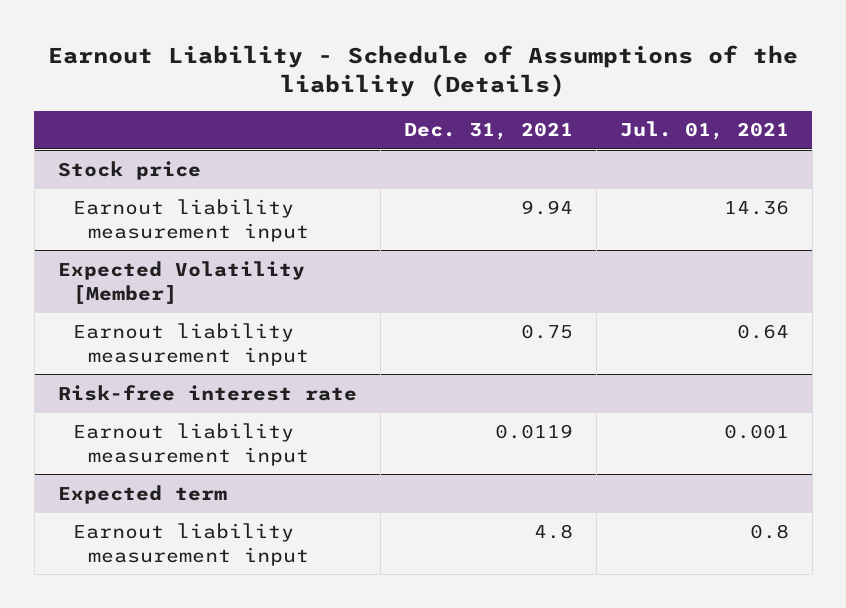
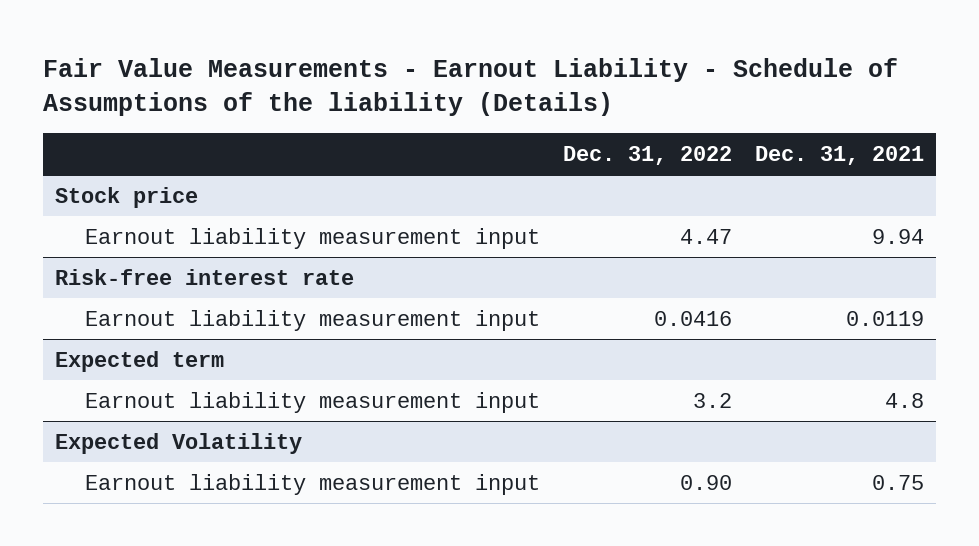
[48,45,799,98] Earnout Liability - Schedule of Assumptions of the liability (Details) -> [43,58,899,117] Fair Value Measurements - Earnout Liability - Schedule of Assumptions of the liability (Details)
[619,121,789,141] Jul. 01, 2021 -> none
none -> [563,146,733,166] Dec. 31, 2022
[57,260,305,304] Expected Volatility [Member] -> none
[72,322,309,366] Earnout liability measurement input -> none
none -> [54,432,302,454] Expected Volatility
none -> [85,473,541,495] Earnout liability measurement input

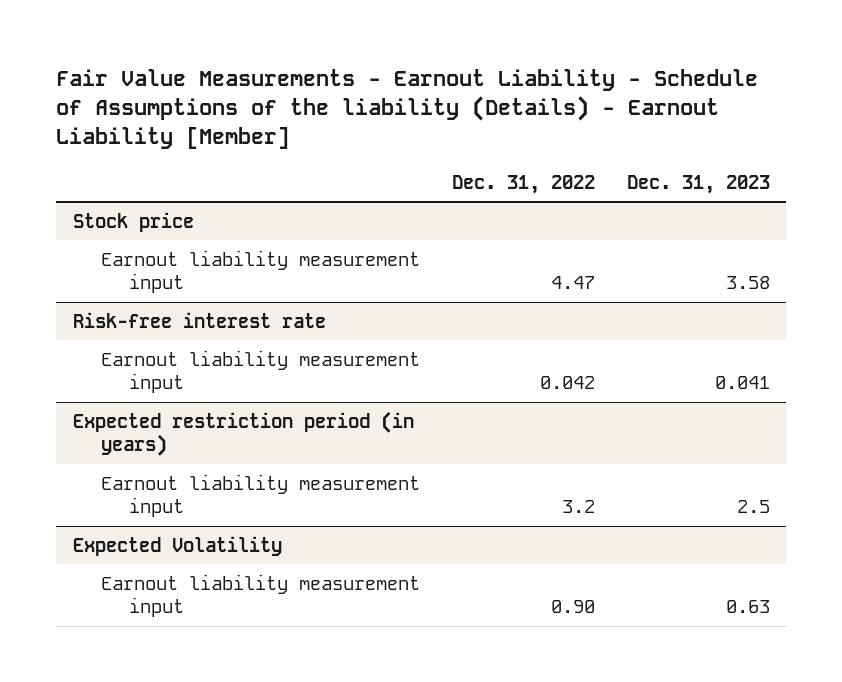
[43,58,899,117] Fair Value Measurements - Earnout Liability - Schedule of Assumptions of the liability (Details) -> [56,68,759,150] Fair Value Measurements - Earnout Liability - Schedule of Assumptions of the liability (Details) - Earnout Liability [Member]
[755,146,925,166] Dec. 31, 2021 -> none
none -> [626,174,770,194] Dec. 31, 2023
[654,310,733,326] 0.0416 -> [539,376,595,390] 0.042
[54,350,224,372] Expected term -> [72,410,414,457] Expected restriction period (in years)

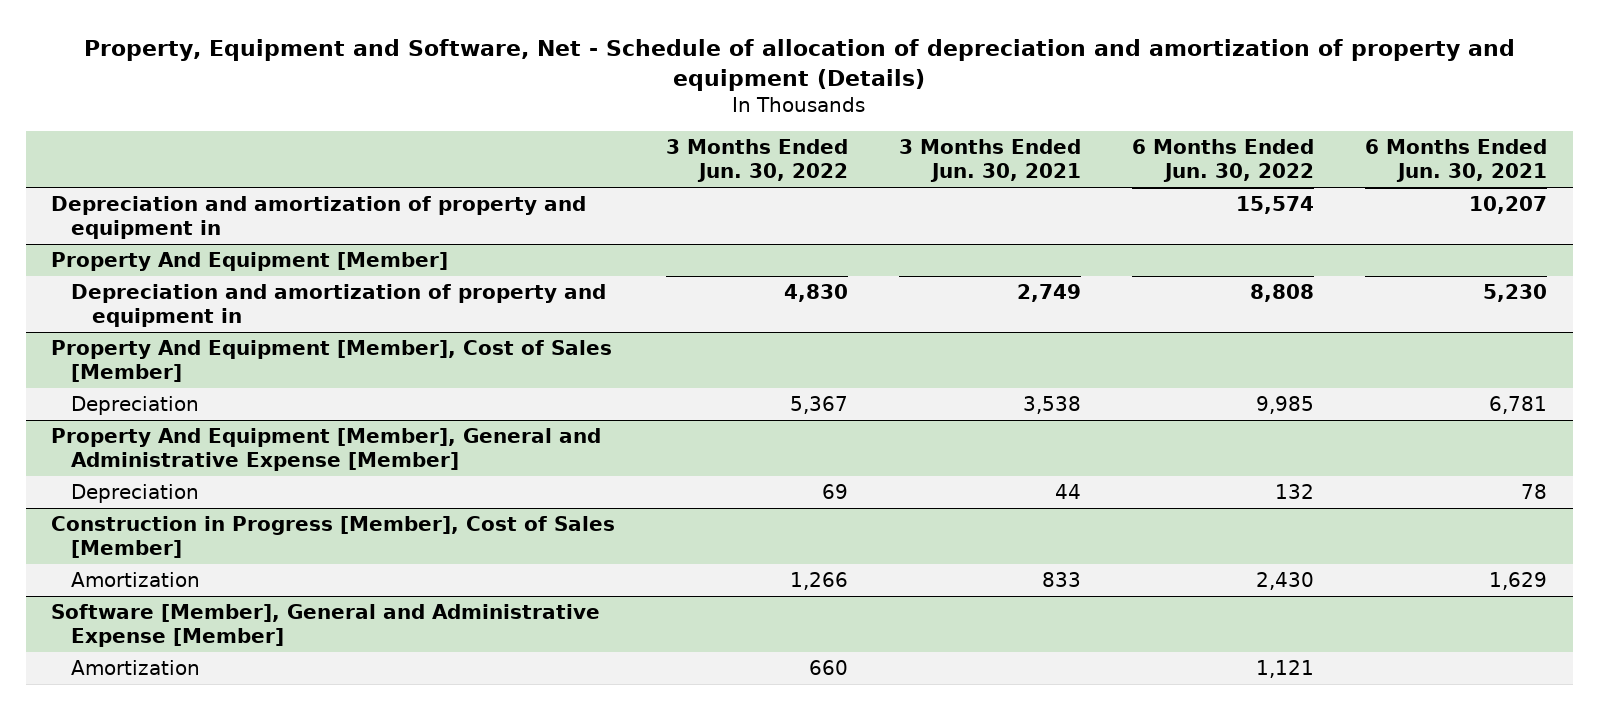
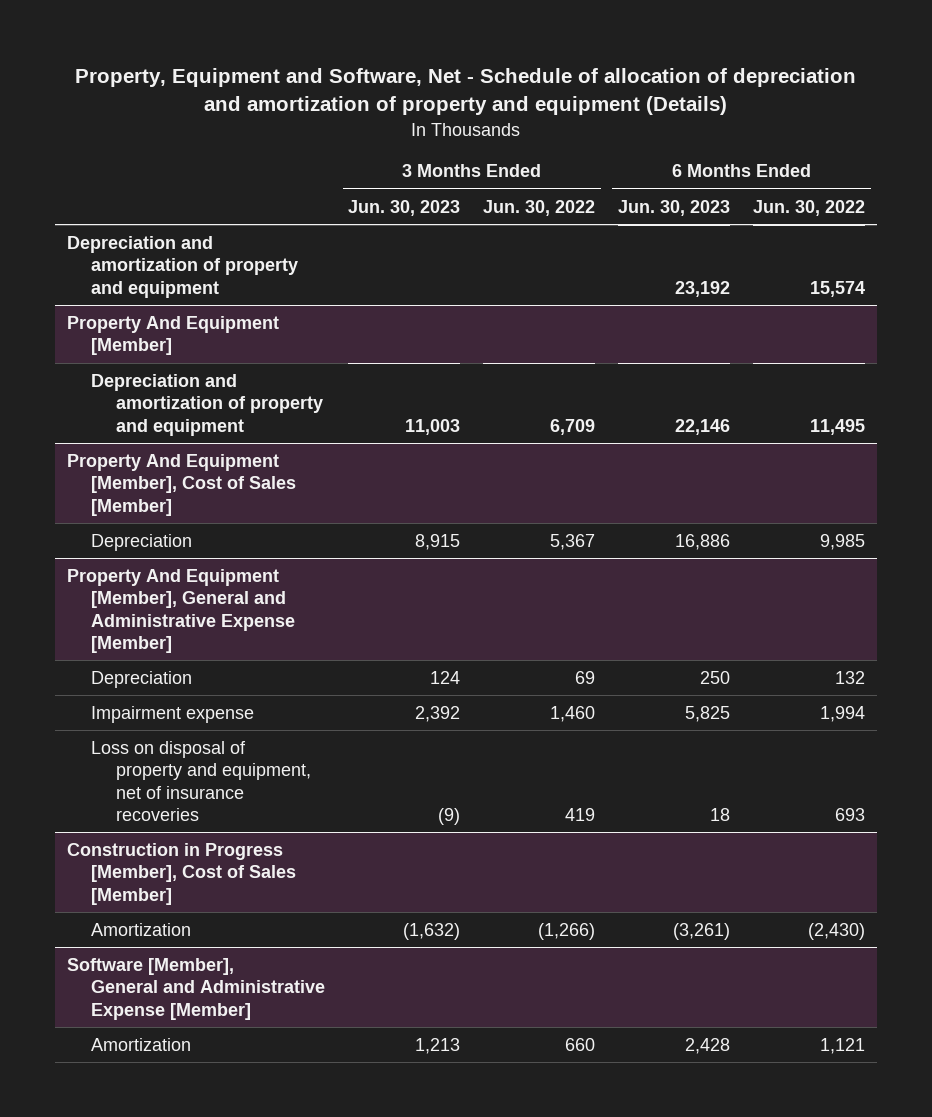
[899,138,1082,183] 3 Months Ended Jun. 30, 2021 -> none
[1365,138,1548,183] 6 Months Ended Jun. 30, 2021 -> none
none -> [348,199,461,216] Jun. 30, 2023
none -> [618,199,731,216] Jun. 30, 2023
[51,195,587,240] Depreciation and amortization of property and equipment in -> [66,235,299,298] Depreciation and amortization of property and equipment
[71,283,607,328] Depreciation and amortization of property and equipment in -> [91,373,324,436] Depreciation and amortization of property and equipment
[784,283,849,302] 4,830 -> [550,418,596,435] 6,709
[1250,283,1315,302] 8,808 -> [810,418,866,435] 11,495
none -> [91,705,255,723] Impairment expense
none -> [91,740,312,821] Loss on disposal of property and equipment, net of insurance recoveries
[790,571,849,590] 1,266 -> [538,922,596,940] (1,266)
[1256,571,1315,590] 2,430 -> [808,922,866,940] (2,430)

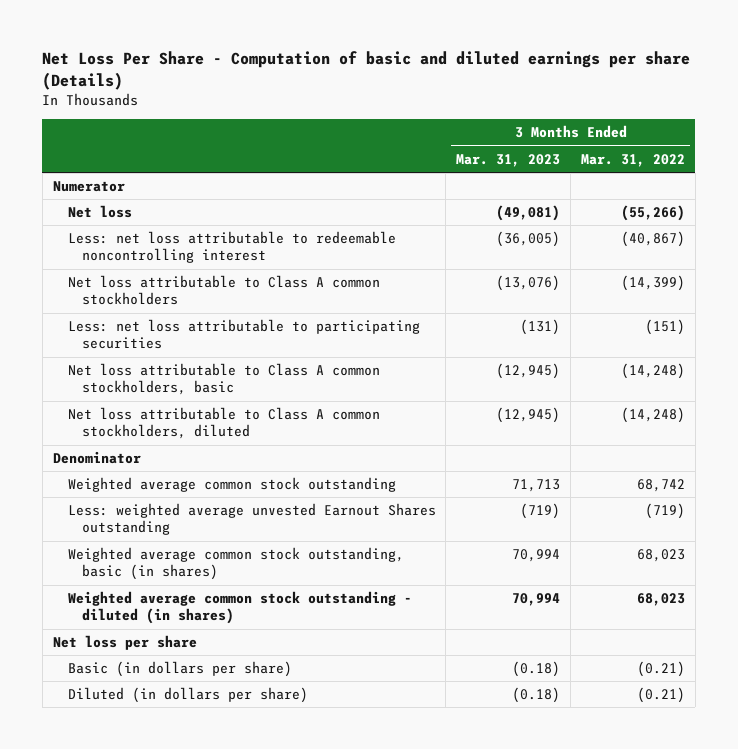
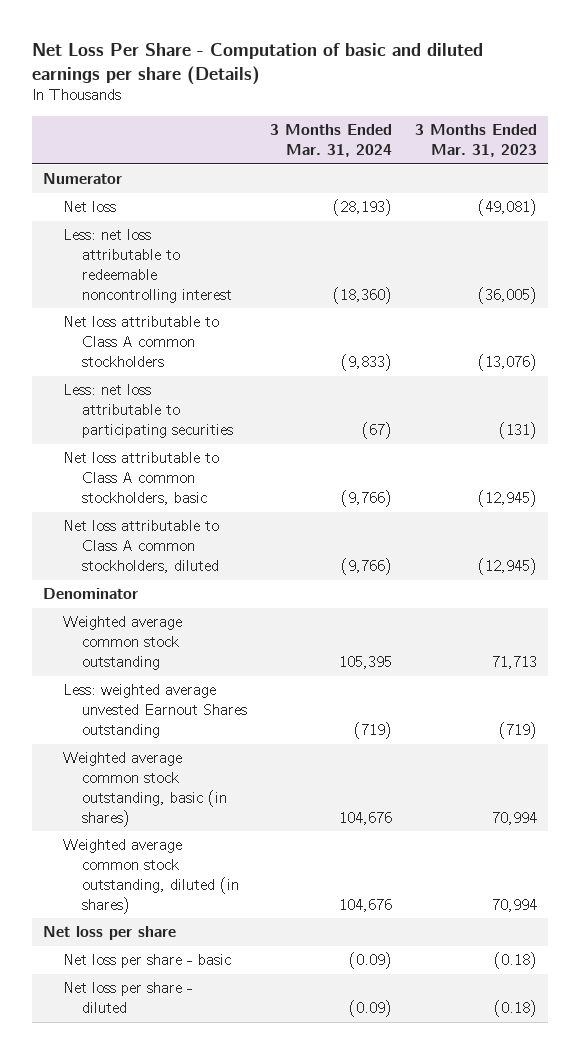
[581,153,686,167] Mar. 31, 2022 -> none
none -> [269,124,392,157] 3 Months Ended Mar. 31, 2024
[67,591,412,625] Weighted average common stock outstanding - diluted (in shares) -> [62,839,239,914] Weighted average common stock outstanding, diluted (in shares)
[67,661,292,678] Basic (in dollars per share) -> [62,954,231,969] Net loss per share - basic
[67,687,308,704] Diluted (in dollars per share) -> [62,982,193,1014] Net loss per share - diluted

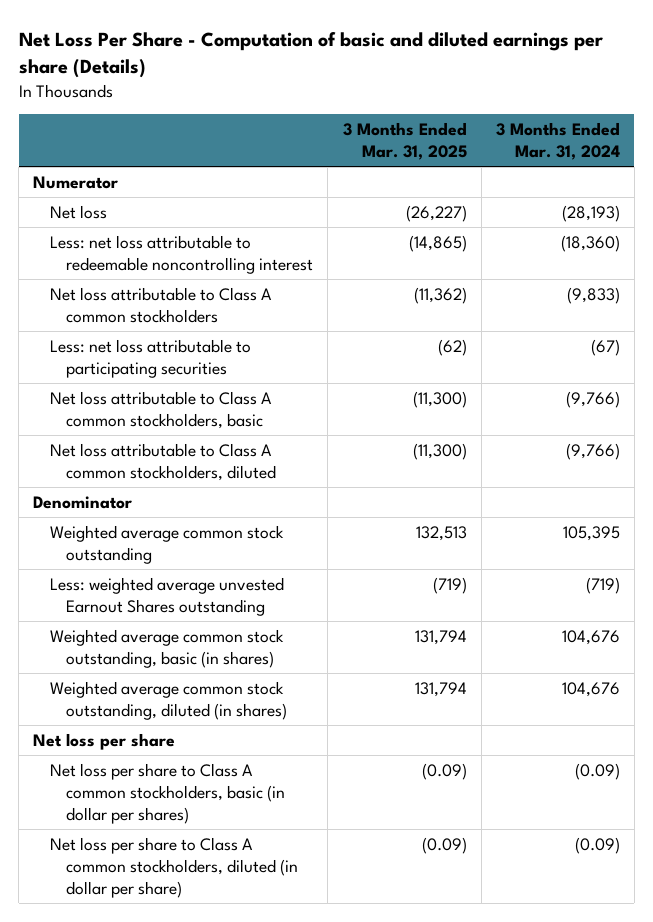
[414,124,537,157] 3 Months Ended Mar. 31, 2023 -> none
none -> [342,122,467,161] 3 Months Ended Mar. 31, 2025
[62,954,231,969] Net loss per share - basic -> [49,762,286,824] Net loss per share to Class A common stockholders, basic (in dollar per shares)
[62,982,193,1014] Net loss per share - diluted -> [49,836,299,898] Net loss per share to Class A common stockholders, diluted (in dollar per share)

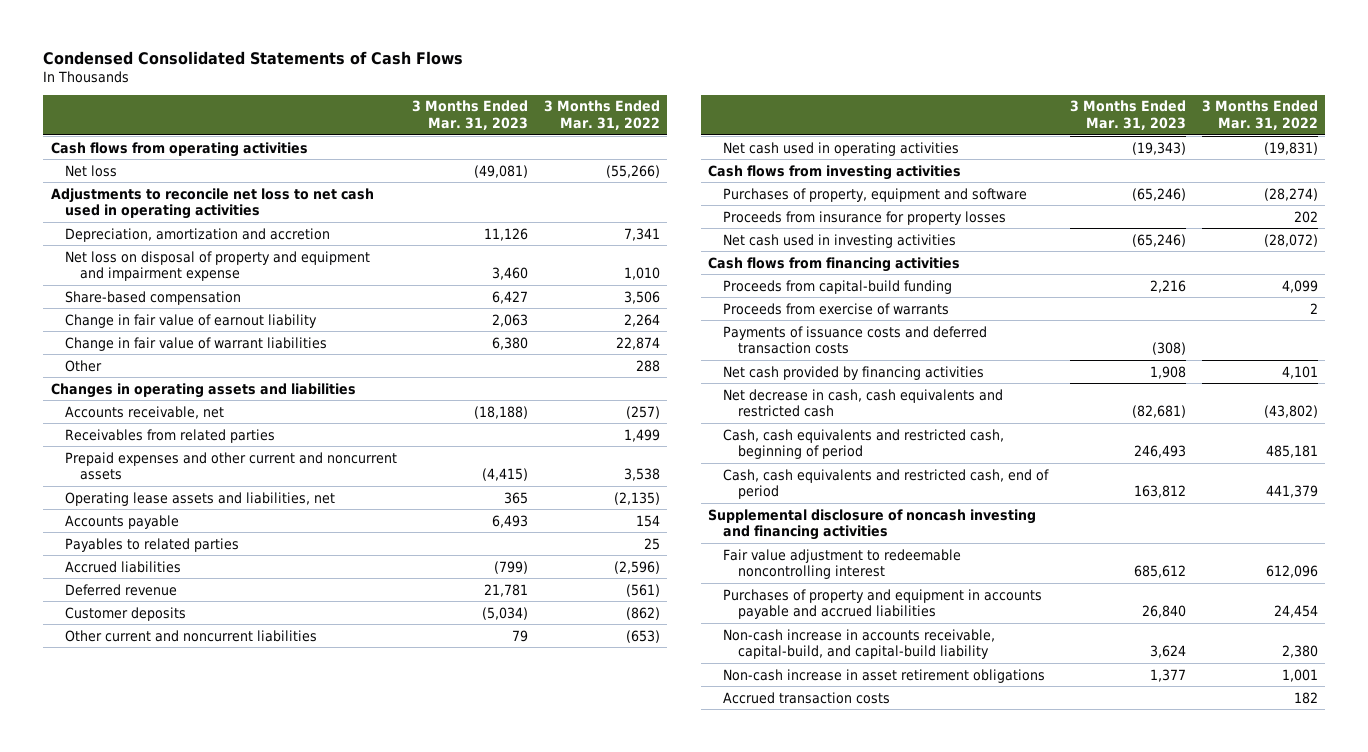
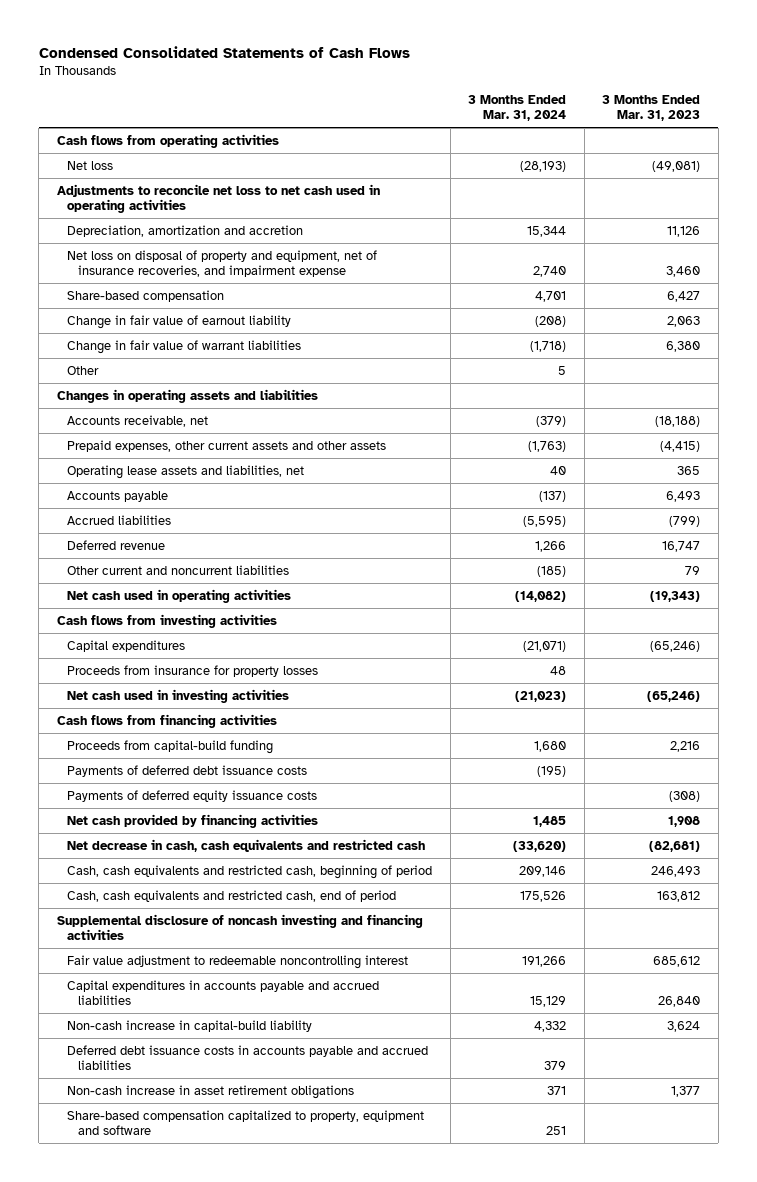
[543,100,660,130] 3 Months Ended Mar. 31, 2022 -> none
none -> [468,94,567,122] 3 Months Ended Mar. 31, 2024
[65,250,371,281] Net loss on disposal of property and equipment and impairment expense -> [67,249,378,277] Net loss on disposal of property and equipment, net of insurance recoveries, and impairment expense
[65,428,276,443] Receivables from related parties -> none
[65,451,398,480] Prepaid expenses and other current and noncurrent assets -> [67,439,387,452] Prepaid expenses, other current assets and other assets
[65,537,240,552] Payables to related parties -> none
[65,606,187,621] Customer deposits -> none
[484,583,529,597] 21,781 -> [662,540,701,552] 16,747
[723,187,1028,202] Purchases of property, equipment and software -> [67,639,186,652] Capital expenditures
[723,302,950,315] Proceeds from exercise of warrants -> none
none -> [67,764,308,777] Payments of deferred debt issuance costs
[723,325,988,354] Payments of issuance costs and deferred transaction costs -> [67,789,318,802] Payments of deferred equity issuance costs
[723,588,1043,619] Purchases of property and equipment in accounts payable and accrued liabilities -> [67,979,380,1005] Capital expenditures in accounts payable and accrued liabilities
[723,628,996,659] Non-cash increase in accounts receivable, capital-build, and capital-build liability -> [67,1019,313,1032] Non-cash increase in capital-build liability
none -> [67,1044,429,1070] Deferred debt issuance costs in accounts payable and accrued liabilities
[723,691,891,704] Accrued transaction costs -> none
none -> [67,1109,425,1135] Share-based compensation capitalized to property, equipment and software

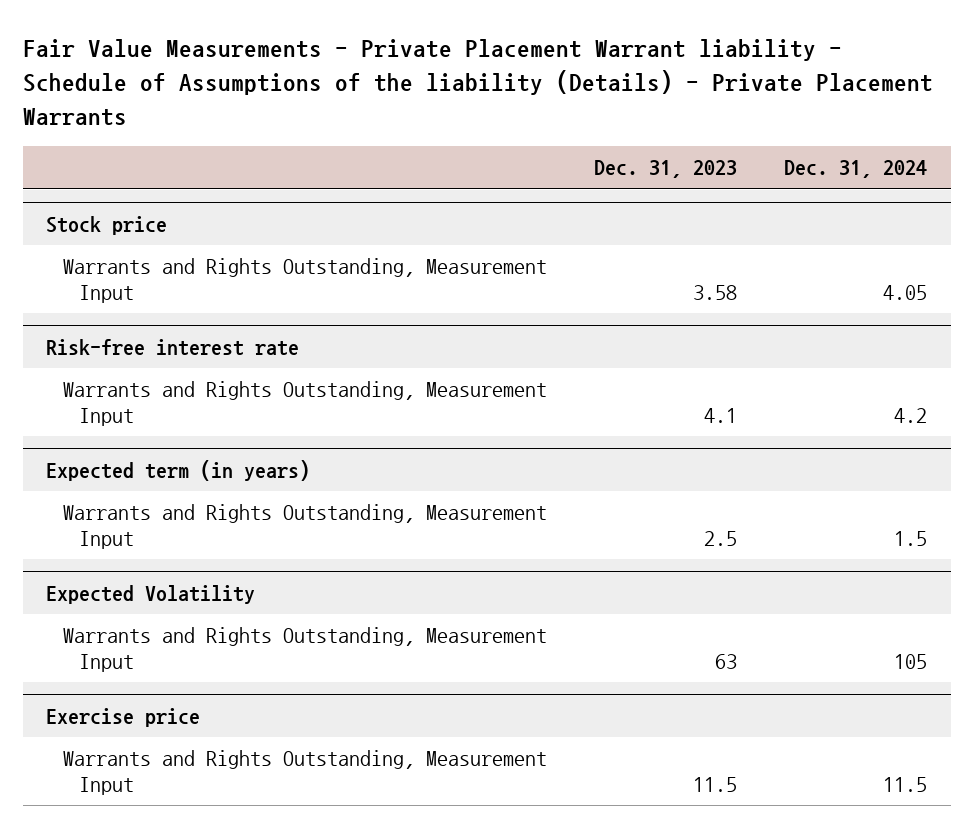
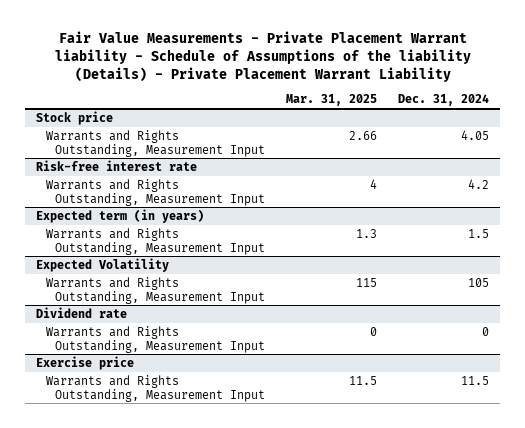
[22,39,933,127] Fair Value Measurements - Private Placement Warrant liability - Schedule of Assumptions of the liability (Details) - Private Placement Warrants -> [54,31,471,82] Fair Value Measurements - Private Placement Warrant liability - Schedule of Assumptions of the liability (Details) - Private Placement Warrant Liability
[593,160,737,179] Dec. 31, 2023 -> none
none -> [286,94,378,107] Mar. 31, 2025
none -> [35,306,127,318] Dividend rate
none -> [45,325,266,353] Warrants and Rights Outstanding, Measurement Input

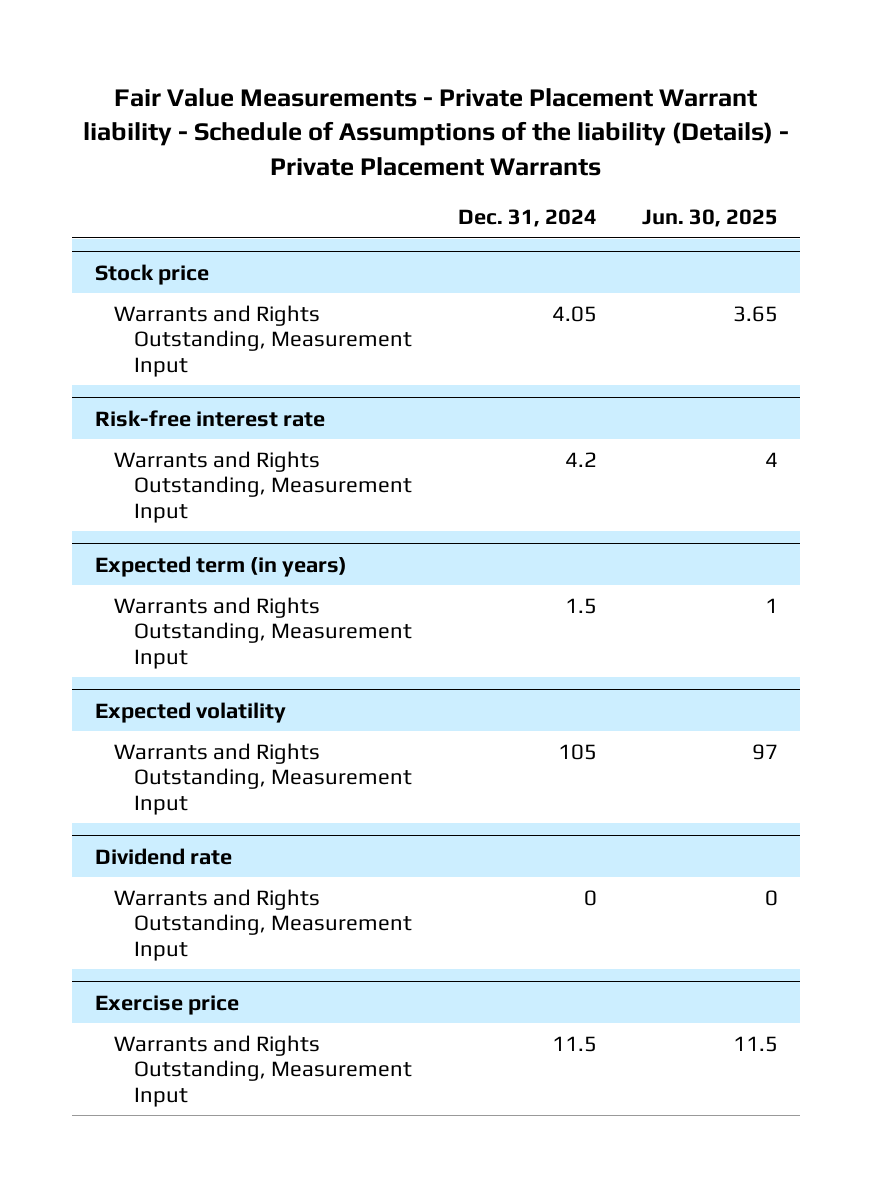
[54,31,471,82] Fair Value Measurements - Private Placement Warrant liability - Schedule of Assumptions of the liability (Details) - Private Placement Warrant Liability -> [83,88,790,176] Fair Value Measurements - Private Placement Warrant liability - Schedule of Assumptions of the liability (Details) - Private Placement Warrants
[286,94,378,107] Mar. 31, 2025 -> none
none -> [641,209,778,228] Jun. 30, 2025
[35,257,169,272] Expected Volatility -> [94,701,286,723] Expected volatility

